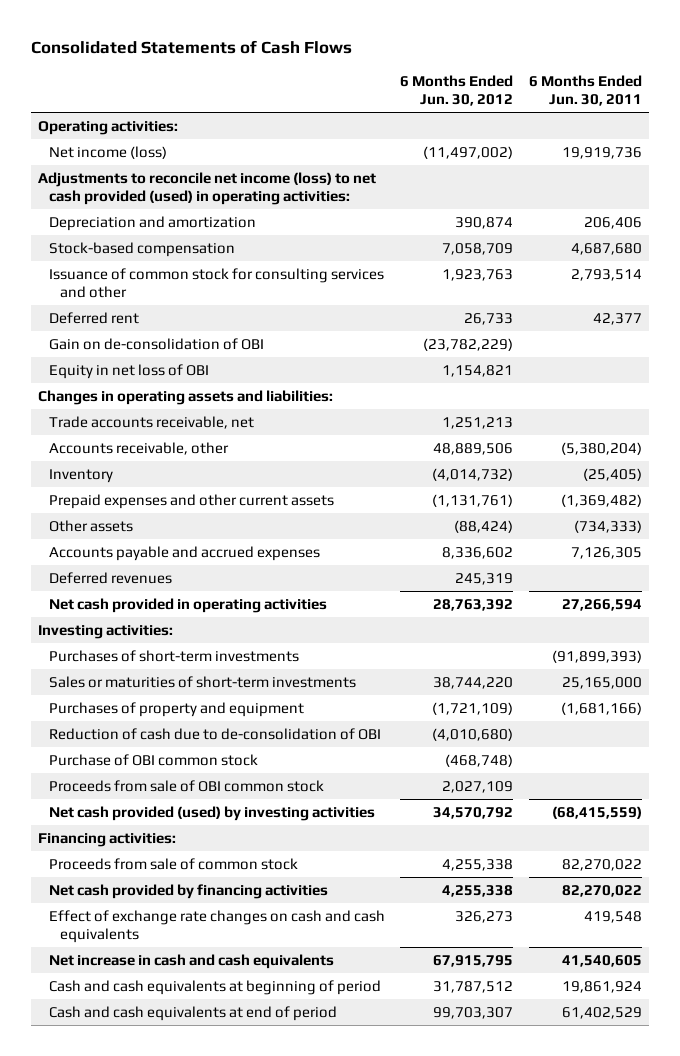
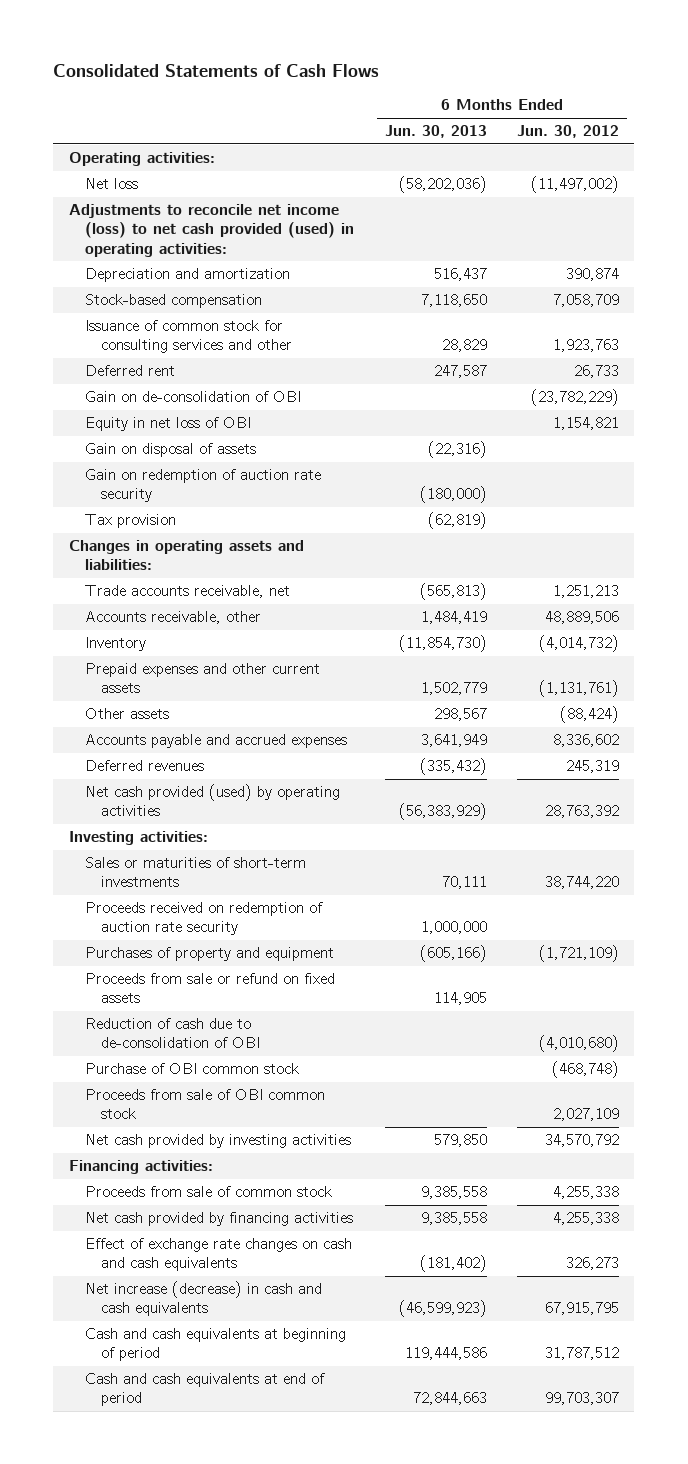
[528,74,642,107] 6 Months Ended Jun. 30, 2011 -> none
none -> [384,125,487,139] Jun. 30, 2013
[49,145,168,159] Net income (loss) -> [85,178,139,190] Net loss
none -> [85,443,257,458] Gain on disposal of assets
none -> [85,469,322,503] Gain on redemption of auction rate security
none -> [85,514,177,529] Tax provision
[49,597,328,613] Net cash provided in operating activities -> [85,784,341,817] Net cash provided (used) by operating activities
[49,649,300,662] Purchases of short-term investments -> none
none -> [85,902,324,936] Proceeds received on redemption of auction rate security
none -> [85,973,336,1004] Proceeds from sale or refund on fixed assets
[49,805,376,821] Net cash provided (used) by investing activities -> [85,1134,352,1149] Net cash provided by investing activities
[49,953,335,969] Net increase in cash and cash equivalents -> [85,1281,323,1317] Net increase (decrease) in cash and cash equivalents

